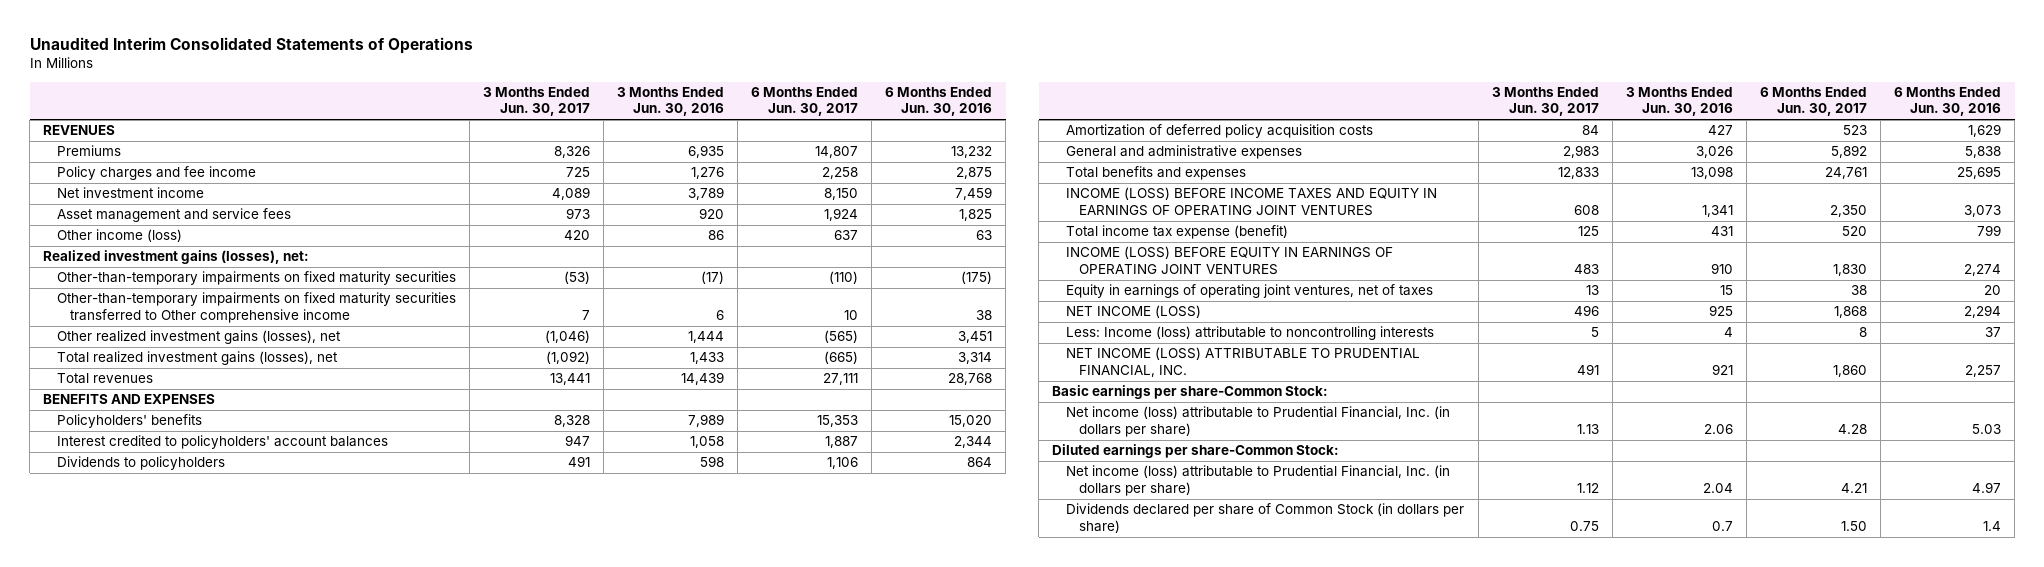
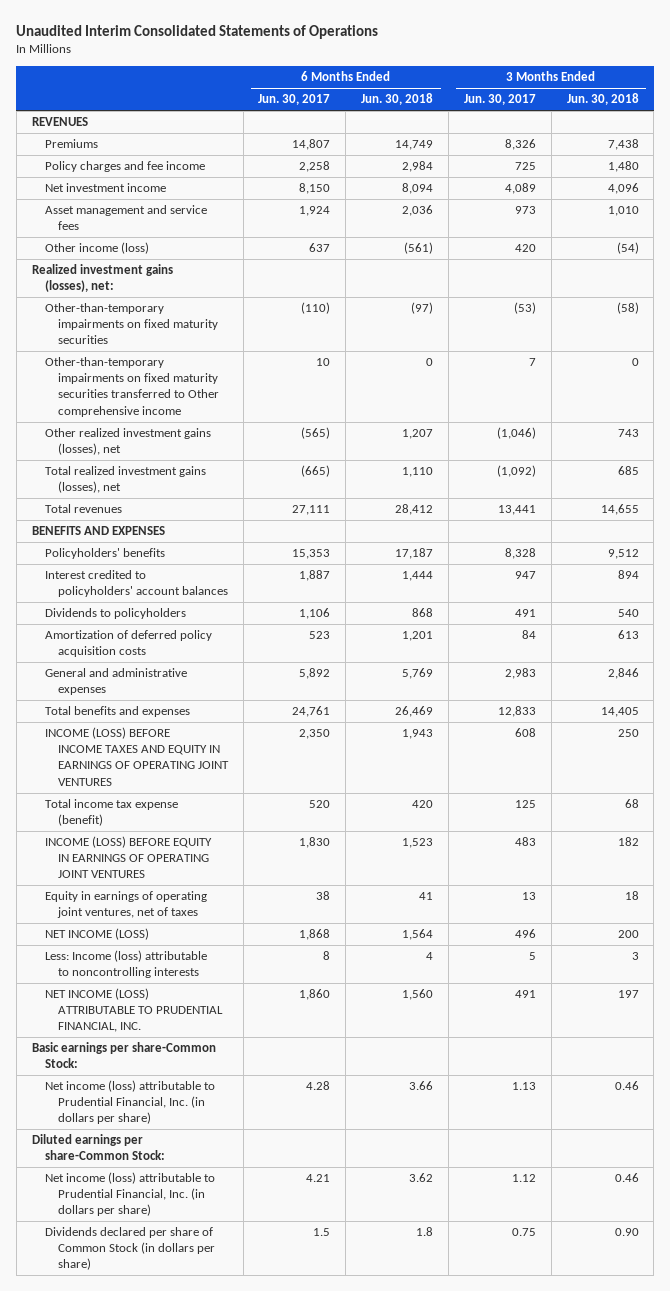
[616,86,724,117] 3 Months Ended Jun. 30, 2016 -> none
[885,86,993,117] 6 Months Ended Jun. 30, 2016 -> none
none -> [361,93,434,106] Jun. 30, 2018
none -> [566,93,639,106] Jun. 30, 2018
[1841,520,1868,531] 1.50 -> [313,1228,331,1237] 1.5

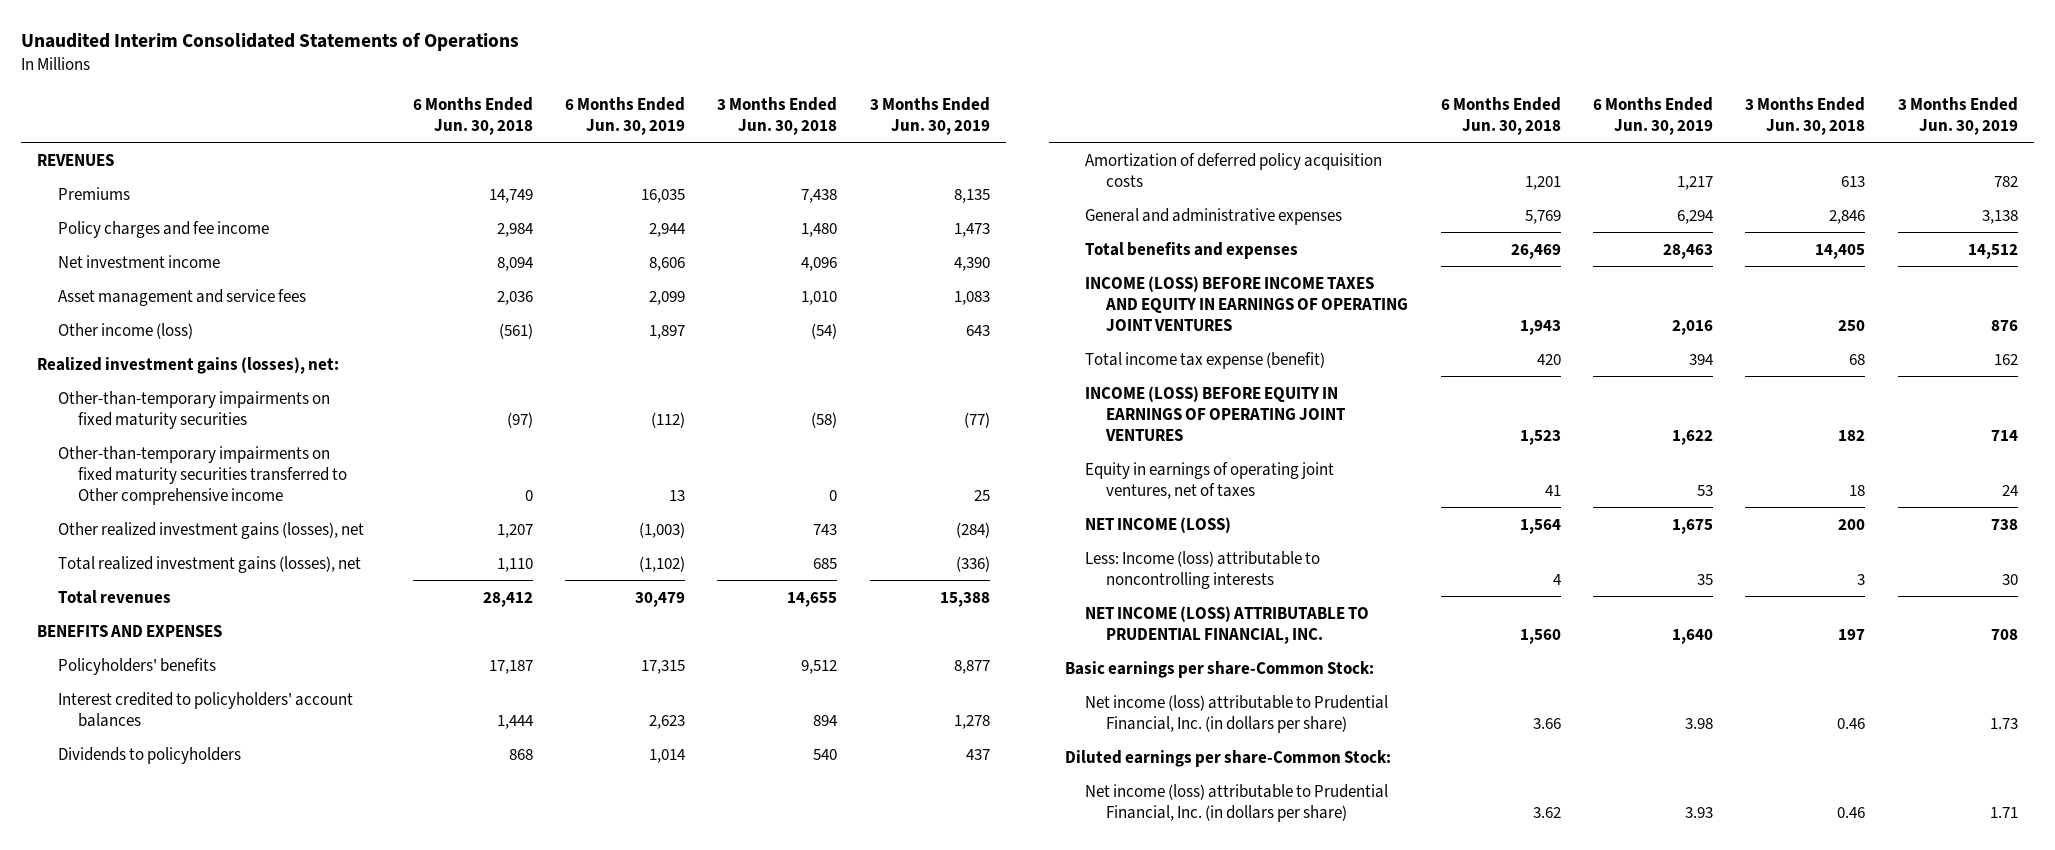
[258,94,331,106] Jun. 30, 2017 -> none
[463,94,536,106] Jun. 30, 2017 -> none
none -> [564,96,685,135] 6 Months Ended Jun. 30, 2019
none -> [869,96,990,135] 3 Months Ended Jun. 30, 2019
[44,1227,215,1271] Dividends declared per share of Common Stock (in dollars per share) -> none

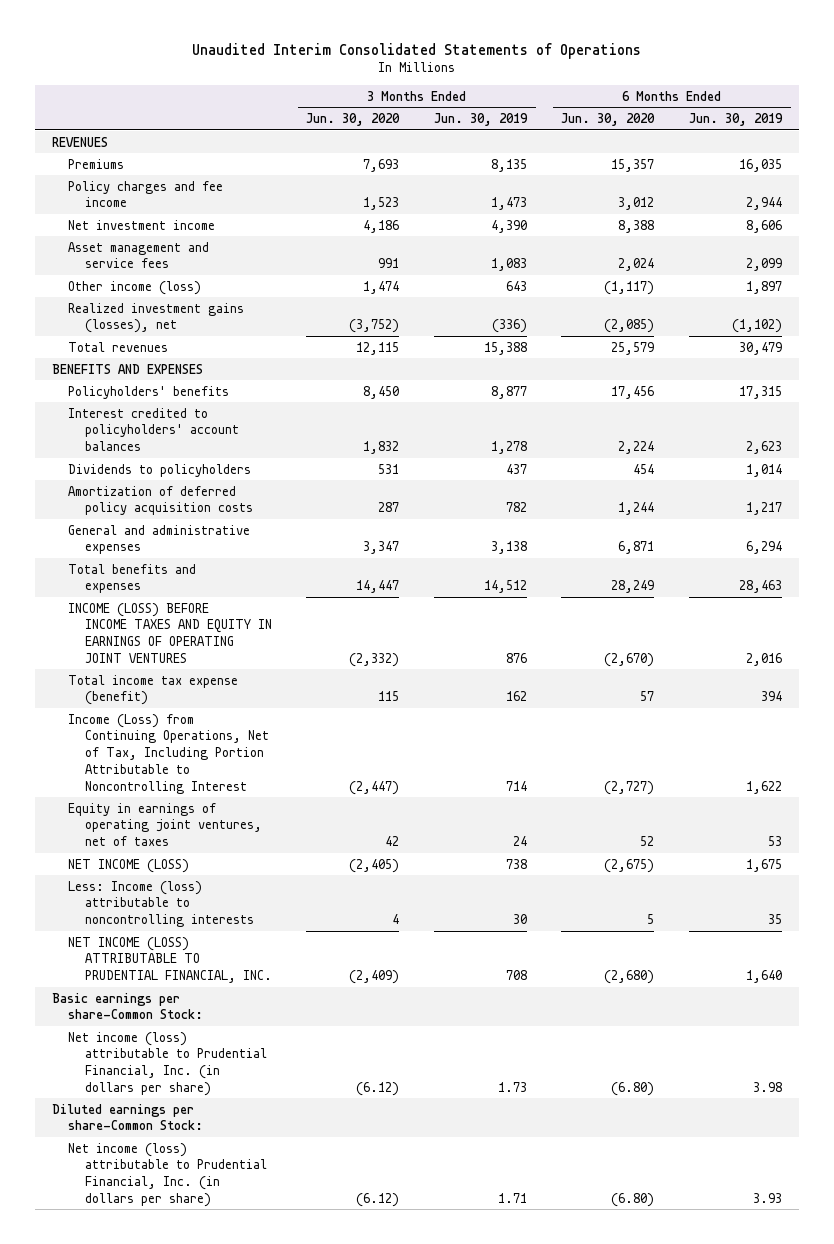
[412,96,533,135] 6 Months Ended Jun. 30, 2018 -> none
[717,96,838,135] 3 Months Ended Jun. 30, 2018 -> none
none -> [306,112,401,126] Jun. 30, 2020
none -> [561,112,656,126] Jun. 30, 2020
[36,356,339,374] Realized investment gains (losses), net: -> none
[57,390,330,429] Other-than-temporary impairments on fixed maturity securities -> none
[57,445,348,506] Other-than-temporary impairments on fixed maturity securities transferred to Other comprehensive income -> none
[57,521,364,539] Other realized investment gains (losses), net -> none
[57,555,361,573] Total realized investment gains (losses), net -> [68,302,245,334] Realized investment gains (losses), net
[1085,385,1347,442] INCOME (LOSS) BEFORE EQUITY IN EARNINGS OF OPERATING JOINT VENTURES -> [68,713,269,794] Income (Loss) from Continuing Operations, Net of Tax, Including Portion Attributable to Noncontrolling Interest

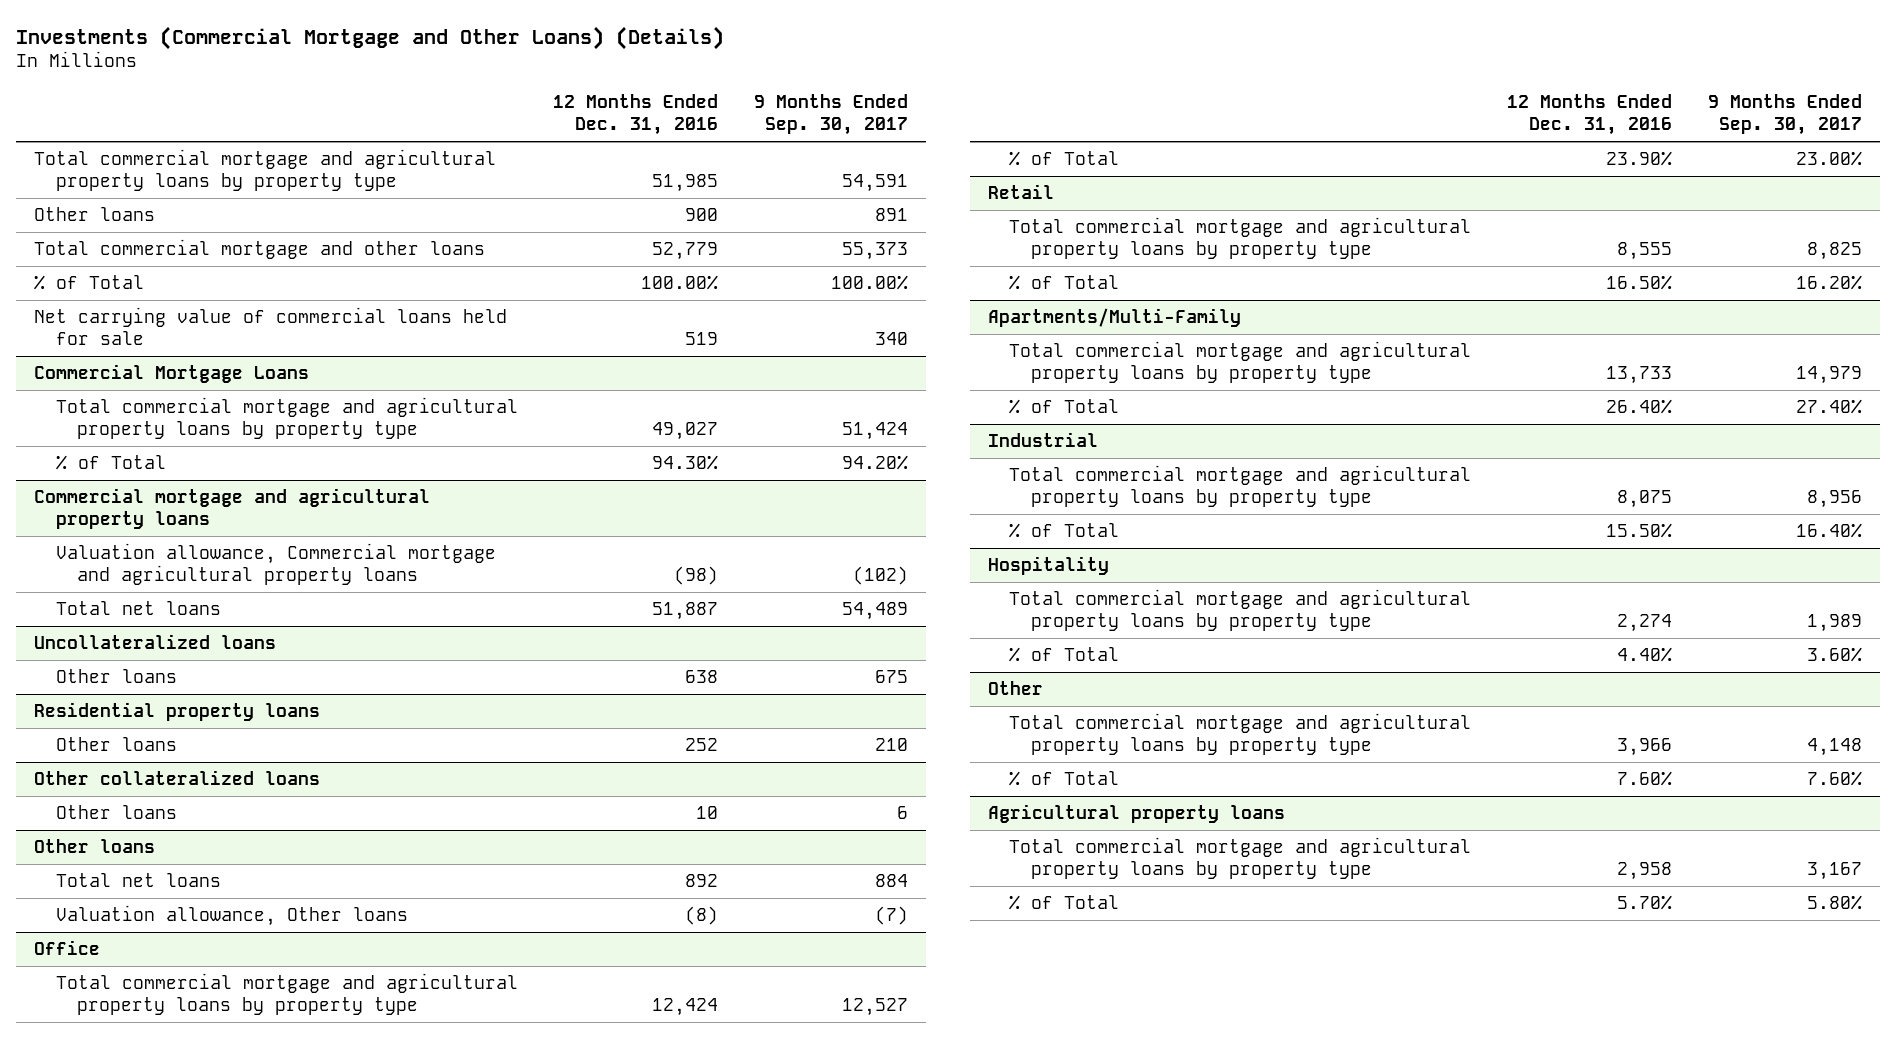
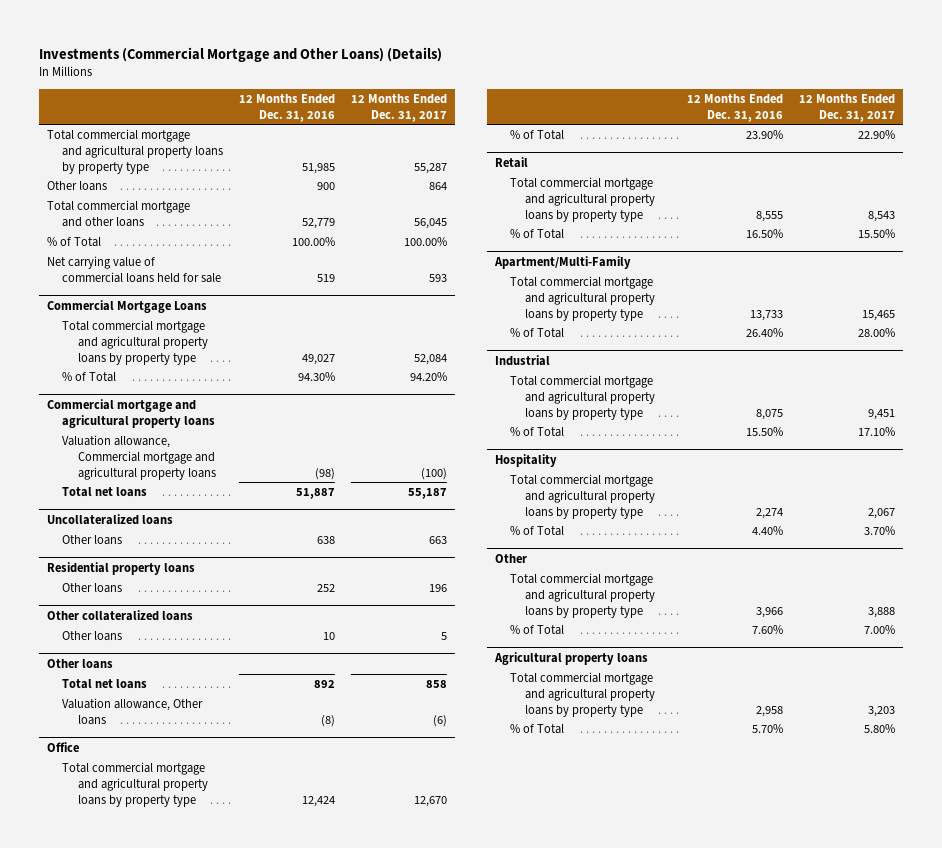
[754,93,909,136] 9 Months Ended Sep. 30, 2017 -> none
none -> [351,93,448,122] 12 Months Ended Dec. 31, 2017
[988,307,1242,327] Apartments/Multi-Family -> [493,255,631,269] Apartment/Multi-Family

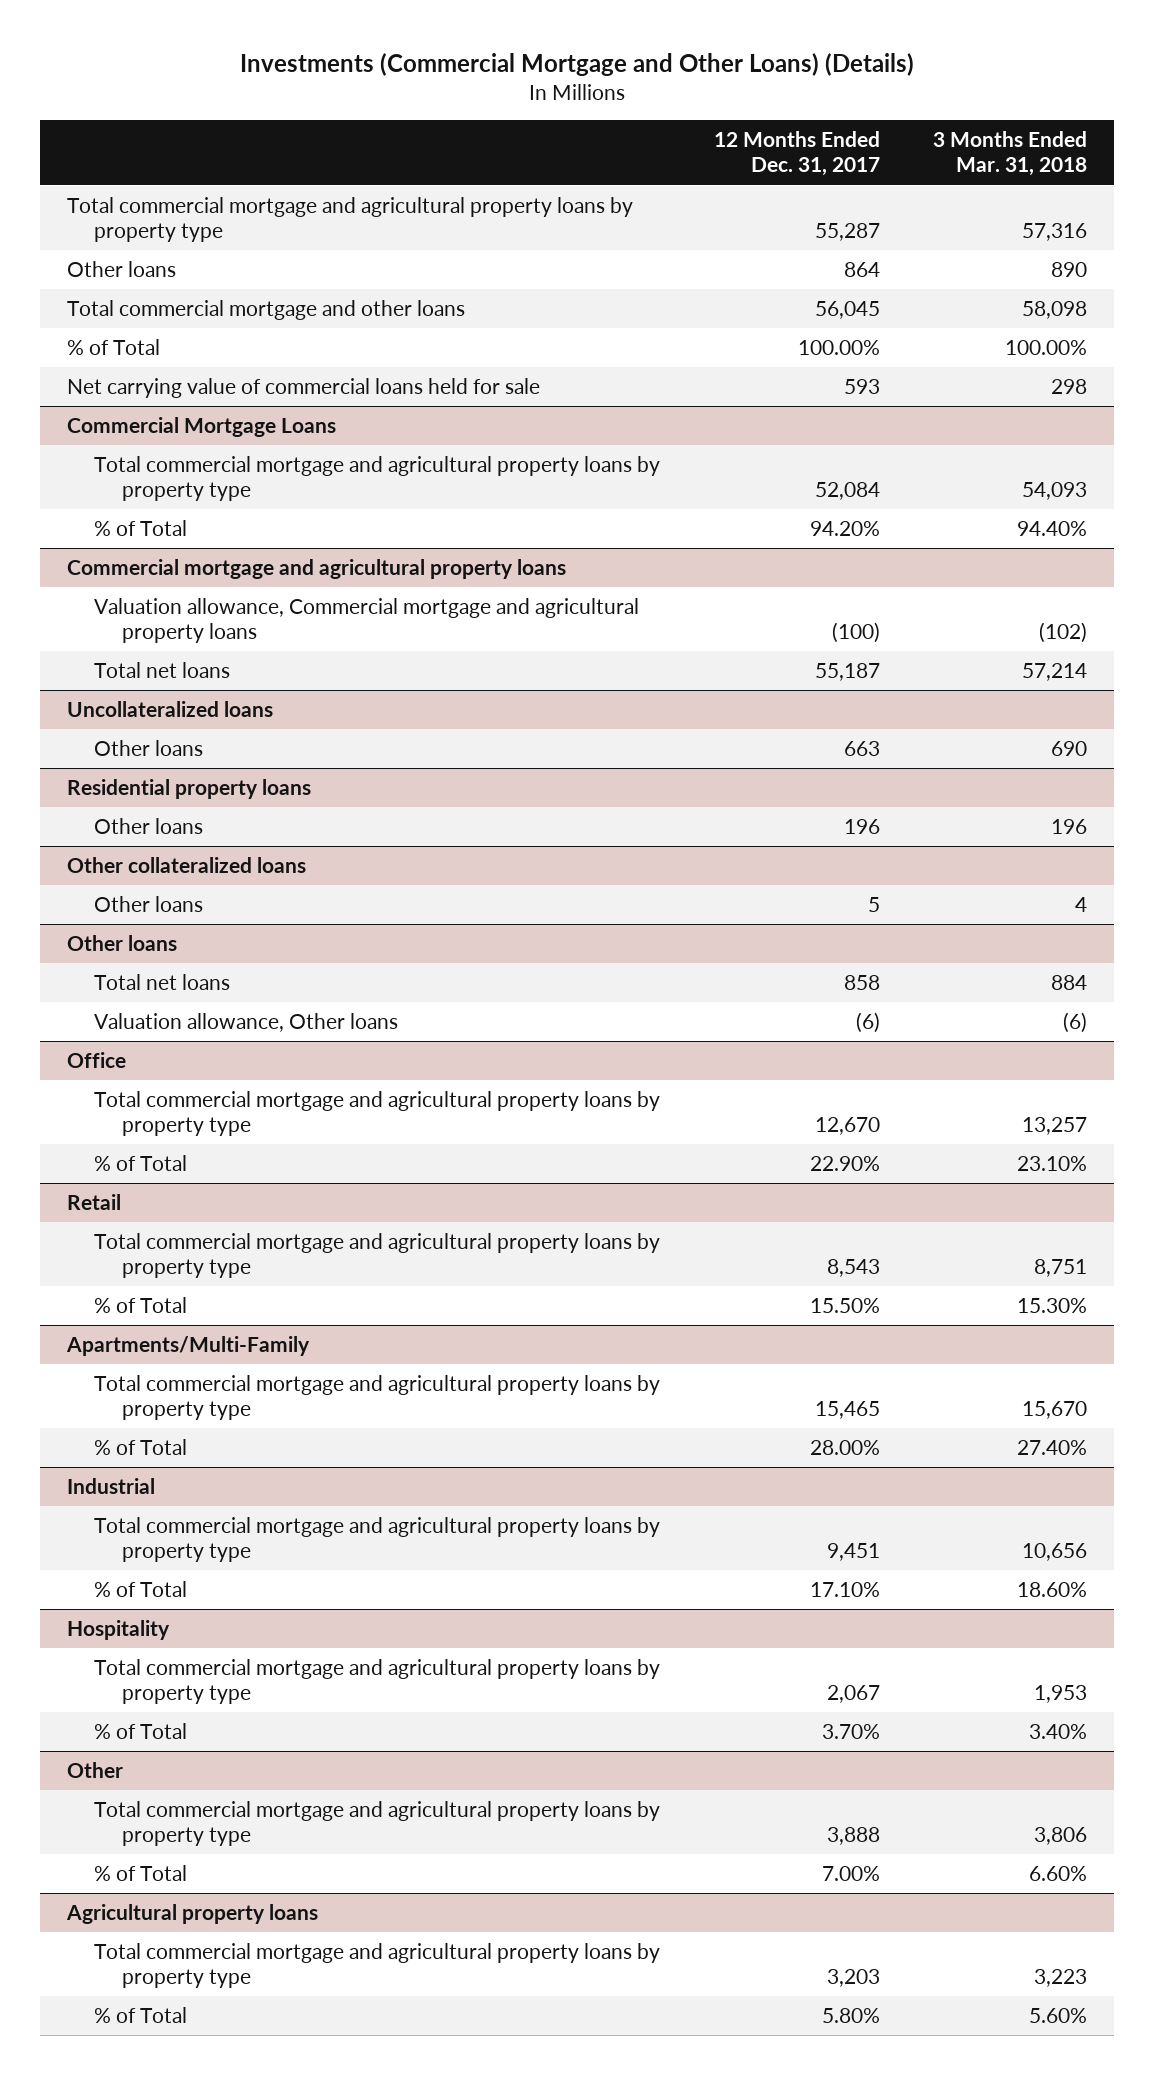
[239,93,336,122] 12 Months Ended Dec. 31, 2016 -> none
none -> [933,131,1088,177] 3 Months Ended Mar. 31, 2018
[493,255,631,269] Apartment/Multi-Family -> [65,1335,310,1356] Apartments/Multi-Family

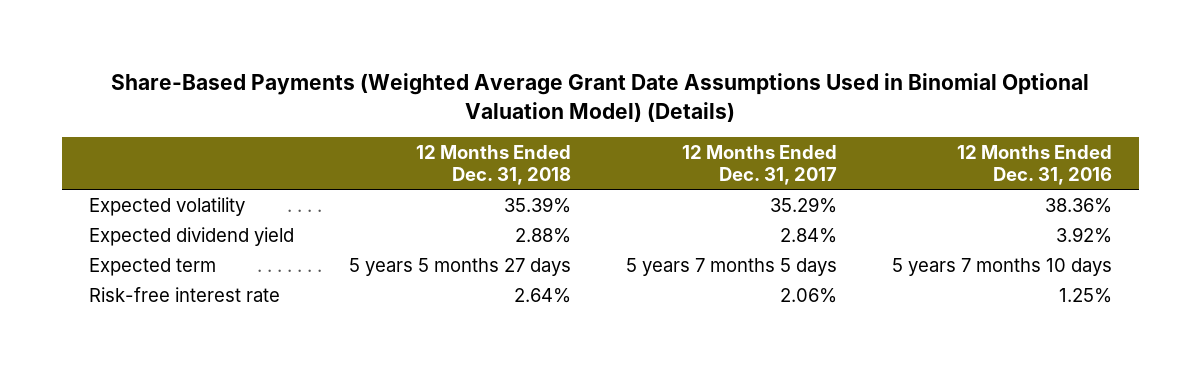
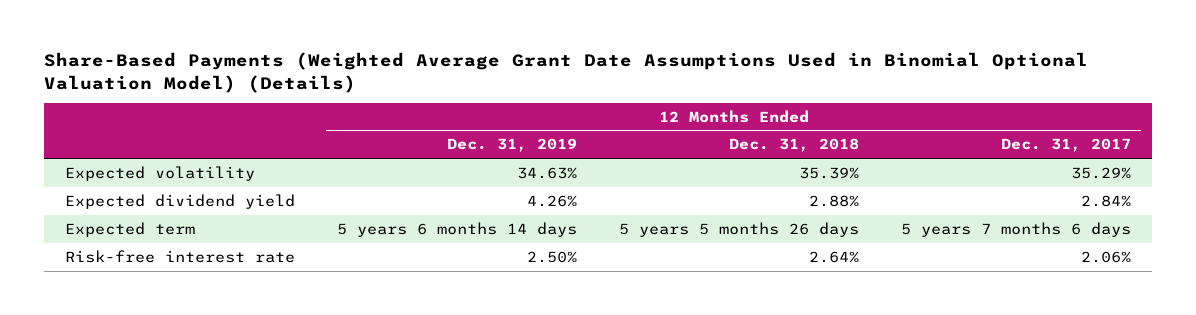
[956,144,1112,185] 12 Months Ended Dec. 31, 2016 -> none
none -> [446,138,577,153] Dec. 31, 2019
[348,257,571,276] 5 years 5 months 27 days -> [618,221,859,237] 5 years 5 months 26 days
[625,257,837,276] 5 years 7 months 5 days -> [900,221,1131,237] 5 years 7 months 6 days

